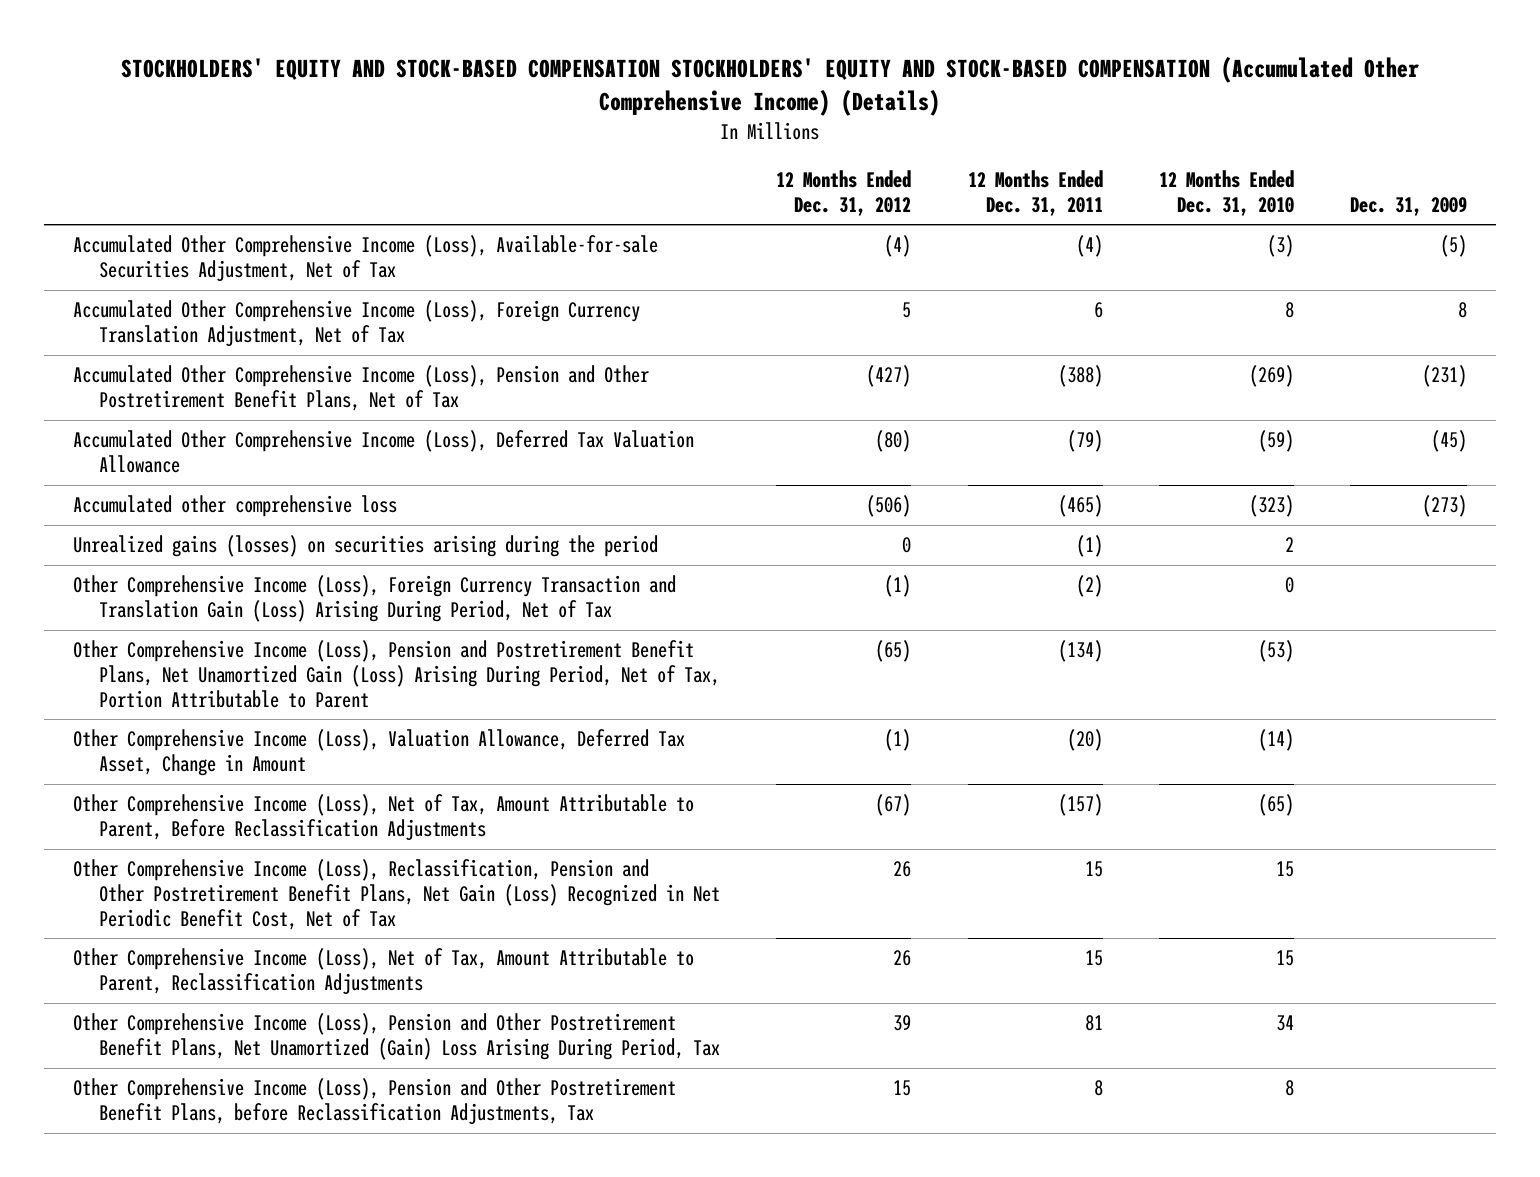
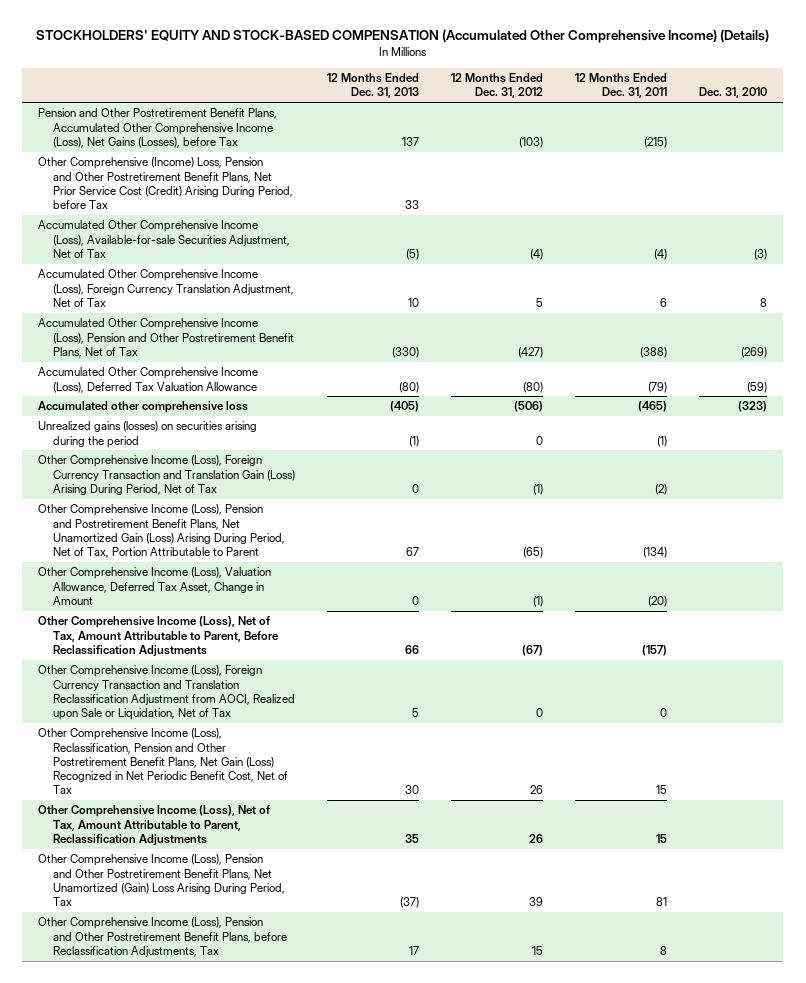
[121,56,1420,116] STOCKHOLDERS' EQUITY AND STOCK-BASED COMPENSATION STOCKHOLDERS' EQUITY AND STOCK-BASED COMPENSATION (Accumulated Other Comprehensive Income) (Details) -> [35,29,769,44] STOCKHOLDERS' EQUITY AND STOCK-BASED COMPENSATION (Accumulated Other Comprehensive Income) (Details)
[1159,169,1295,216] 12 Months Ended Dec. 31, 2010 -> none
[1350,196,1468,216] Dec. 31, 2009 -> none
none -> [327,73,420,99] 12 Months Ended Dec. 31, 2013
none -> [699,87,768,99] Dec. 31, 2010
none -> [38,108,278,148] Pension and Other Postretirement Benefit Plans, Accumulated Other Comprehensive Income (Loss), Net Gains (Losses), before Tax
none -> [38,157,294,209] Other Comprehensive (Income) Loss, Pension and Other Postretirement Benefit Plans, Net Prior Service Cost (Credit) Arising During Period, before Tax
none -> [38,665,296,720] Other Comprehensive Income (Loss), Foreign Currency Transaction and Translation Reclassification Adjustment from AOCI, Realized upon Sale or Liquidation, Net of Tax

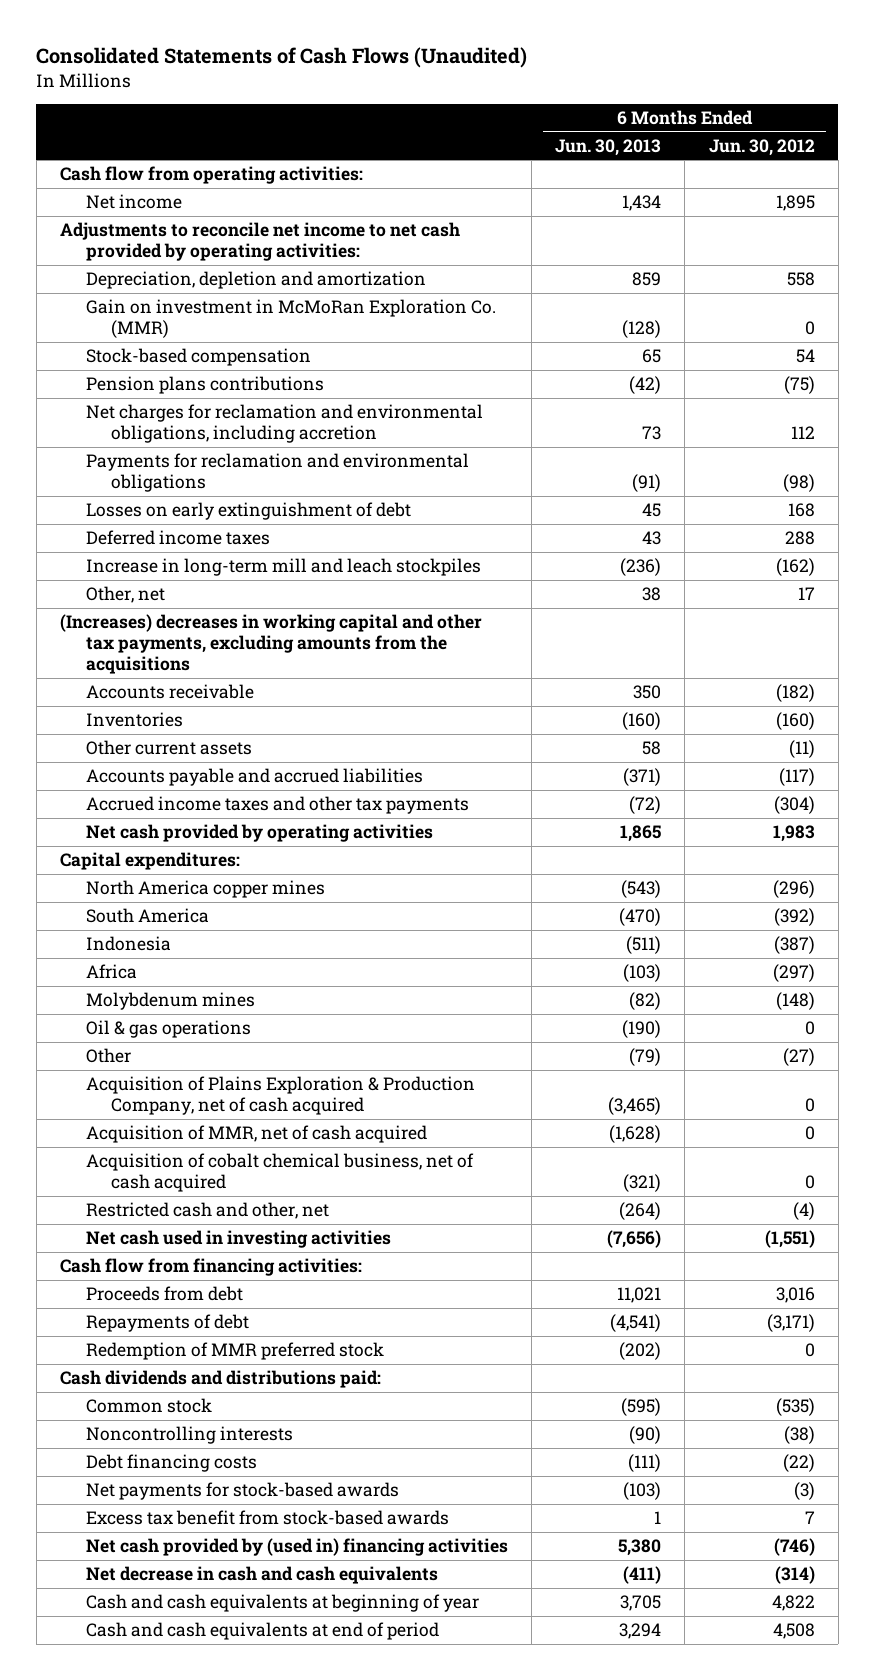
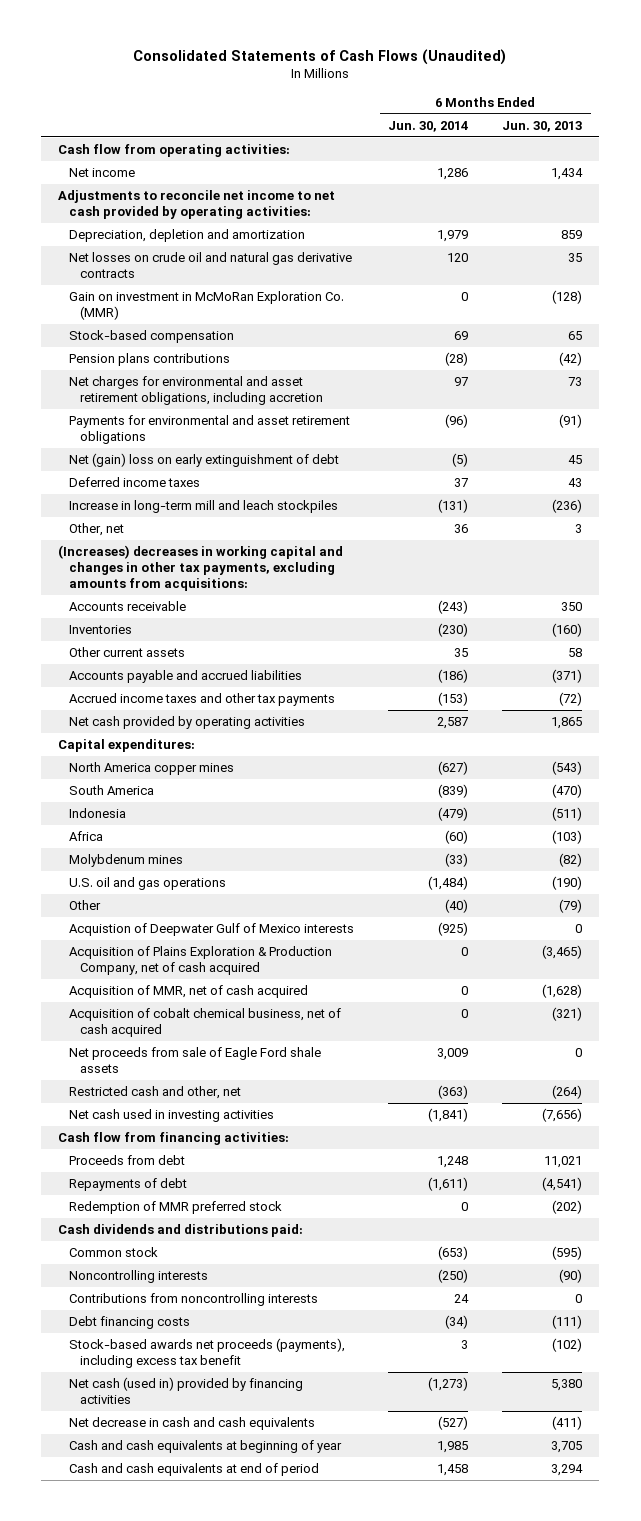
[708,138,815,156] Jun. 30, 2012 -> none
none -> [388,120,469,132] Jun. 30, 2014
none -> [68,252,352,278] Net losses on crude oil and natural gas derivative contracts
[85,404,483,444] Net charges for reclamation and environmental obligations, including accretion -> [68,376,323,405] Net charges for environmental and asset retirement obligations, including accretion
[85,453,469,493] Payments for reclamation and environmental obligations -> [68,415,350,444] Payments for environmental and asset retirement obligations
[85,502,411,521] Losses on early extinguishment of debt -> [68,453,339,468] Net (gain) loss on early extinguishment of debt
[642,587,662,602] 38 -> [575,524,583,534] 3
[59,614,482,675] (Increases) decreases in working capital and other tax payments, excluding amounts from the acquisitions -> [58,545,344,591] (Increases) decreases in working capital and changes in other tax payments, excluding amounts from acquisitions:
[85,1020,251,1039] Oil & gas operations -> [68,877,226,891] U.S. oil and gas operations
none -> [68,923,354,937] Acquistion of Deepwater Gulf of Mexico interests
none -> [68,1047,321,1073] Net proceeds from sale of Eagle Ford shale assets
none -> [68,1293,318,1307] Contributions from noncontrolling interests
[85,1510,449,1526] Excess tax benefit from stock-based awards -> none
[85,1482,399,1501] Net payments for stock-based awards -> [68,1338,345,1368] Stock-based awards net proceeds (payments), including excess tax benefit
[623,1482,662,1501] (103) -> [552,1338,583,1353] (102)
[85,1538,508,1557] Net cash provided by (used in) financing activities -> [68,1377,303,1404] Net cash (used in) provided by financing activities

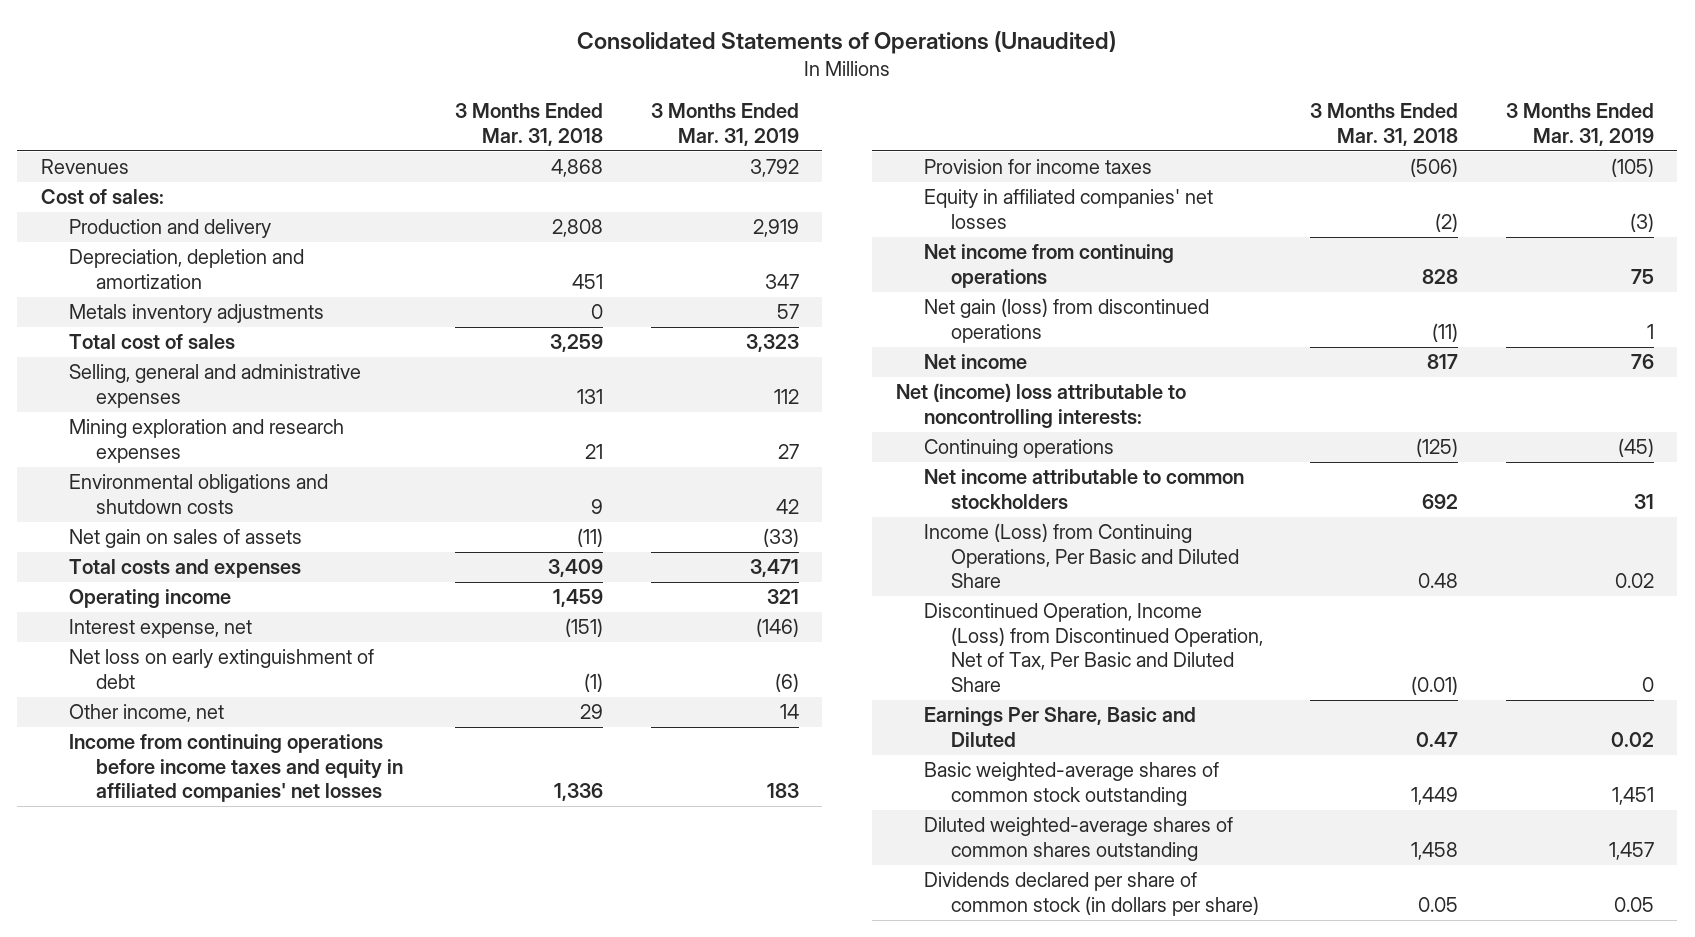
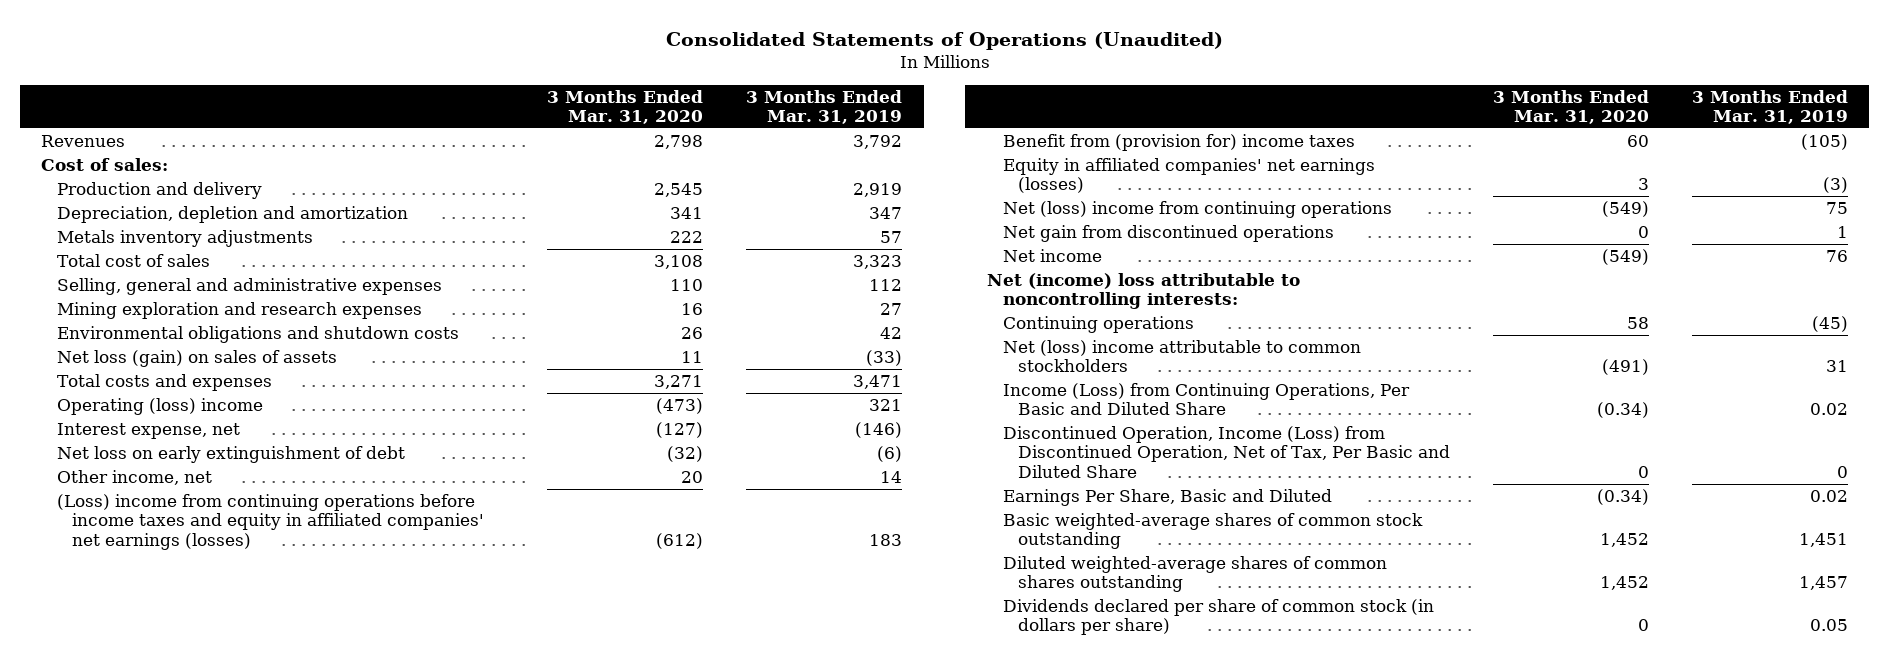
[455,103,604,146] 3 Months Ended Mar. 31, 2018 -> none
none -> [547,89,704,125] 3 Months Ended Mar. 31, 2020
[68,529,302,549] Net gain on sales of assets -> [56,349,337,367] Net loss (gain) on sales of assets
[68,589,231,609] Operating income -> [56,397,263,415] Operating (loss) income
[68,734,404,803] Income from continuing operations before income taxes and equity in affiliated companies' net losses -> [56,493,485,550] (Loss) income from continuing operations before income taxes and equity in affiliated companies' net earnings (losses)
[923,159,1152,175] Provision for income taxes -> [1002,133,1355,151] Benefit from (provision for) income taxes
[923,189,1213,229] Equity in affiliated companies' net losses -> [1002,157,1375,194] Equity in affiliated companies' net earnings (losses)
[923,244,1174,288] Net income from continuing operations -> [1002,200,1392,218] Net (loss) income from continuing operations
[923,298,1209,343] Net gain (loss) from discontinued operations -> [1002,224,1334,242] Net gain from discontinued operations
[923,469,1244,509] Net income attributable to common stockholders -> [1002,339,1361,373] Net (loss) income attributable to common stockholders

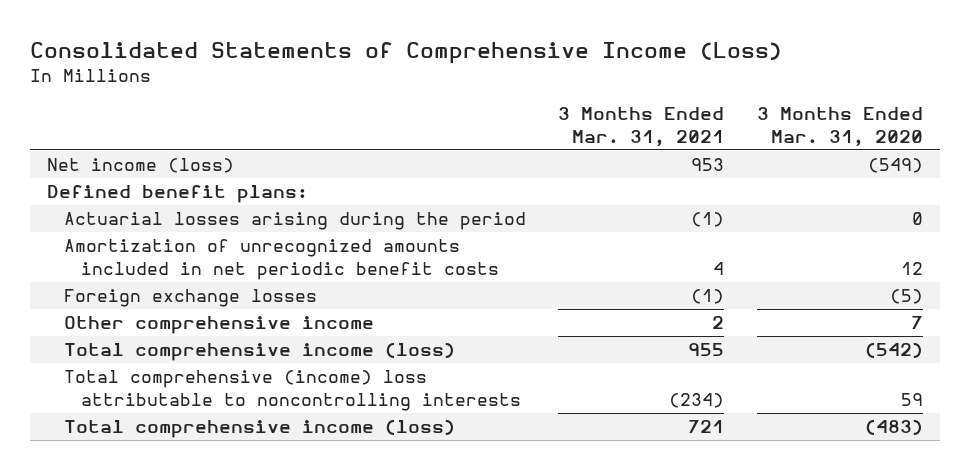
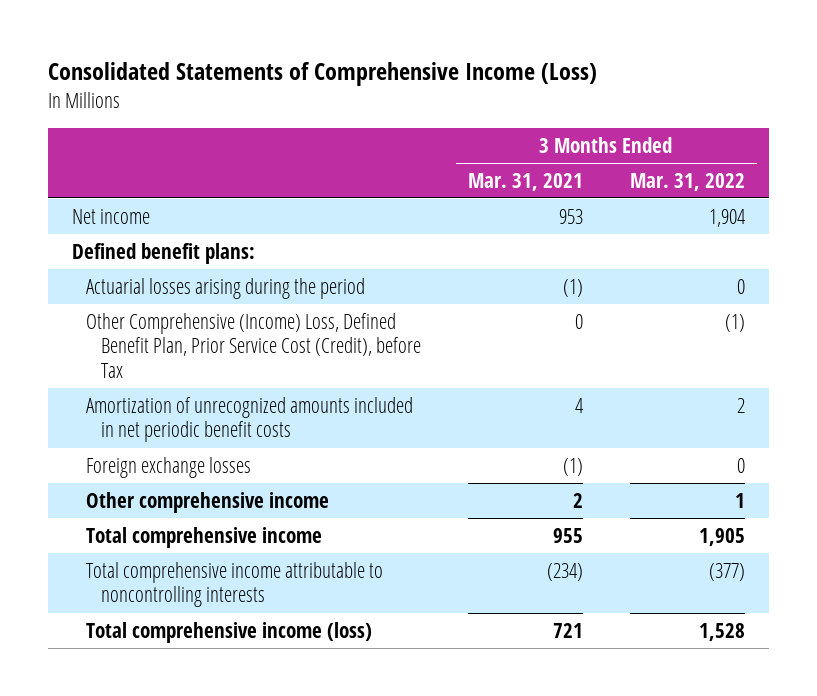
[757,106,924,147] 3 Months Ended Mar. 31, 2020 -> none
none -> [629,172,745,191] Mar. 31, 2022
[46,158,234,174] Net income (loss) -> [71,208,150,224] Net income
none -> [86,312,421,379] Other Comprehensive (Income) Loss, Defined Benefit Plan, Prior Service Cost (Credit), before Tax
[63,342,455,362] Total comprehensive income (loss) -> [86,526,323,548] Total comprehensive income
[63,370,521,412] Total comprehensive (income) loss attributable to noncontrolling interests -> [86,561,384,608] Total comprehensive income attributable to noncontrolling interests

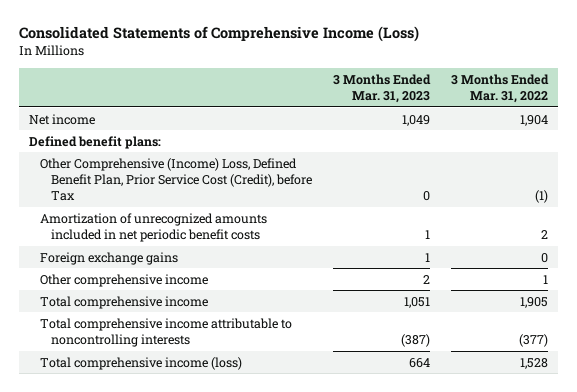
[467,172,583,191] Mar. 31, 2021 -> none
none -> [332,73,431,104] 3 Months Ended Mar. 31, 2023
[86,277,366,299] Actuarial losses arising during the period -> none
[86,456,252,478] Foreign exchange losses -> [40,251,179,265] Foreign exchange gains

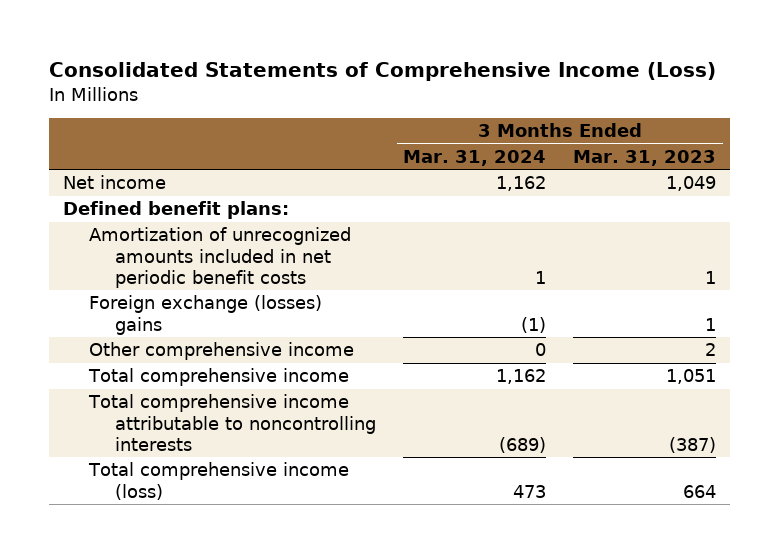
[450,73,549,104] 3 Months Ended Mar. 31, 2022 -> none
none -> [403,150,547,167] Mar. 31, 2024
[40,157,312,202] Other Comprehensive (Income) Loss, Defined Benefit Plan, Prior Service Cost (Credit), before Tax -> none
[40,251,179,265] Foreign exchange gains -> [89,295,323,335] Foreign exchange (losses) gains

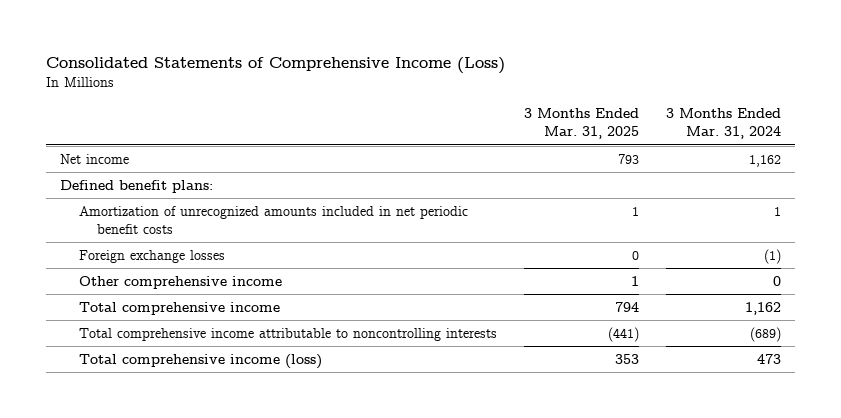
[573,150,717,167] Mar. 31, 2023 -> none
none -> [523,108,639,140] 3 Months Ended Mar. 31, 2025
[89,295,323,335] Foreign exchange (losses) gains -> [78,249,225,263] Foreign exchange losses

